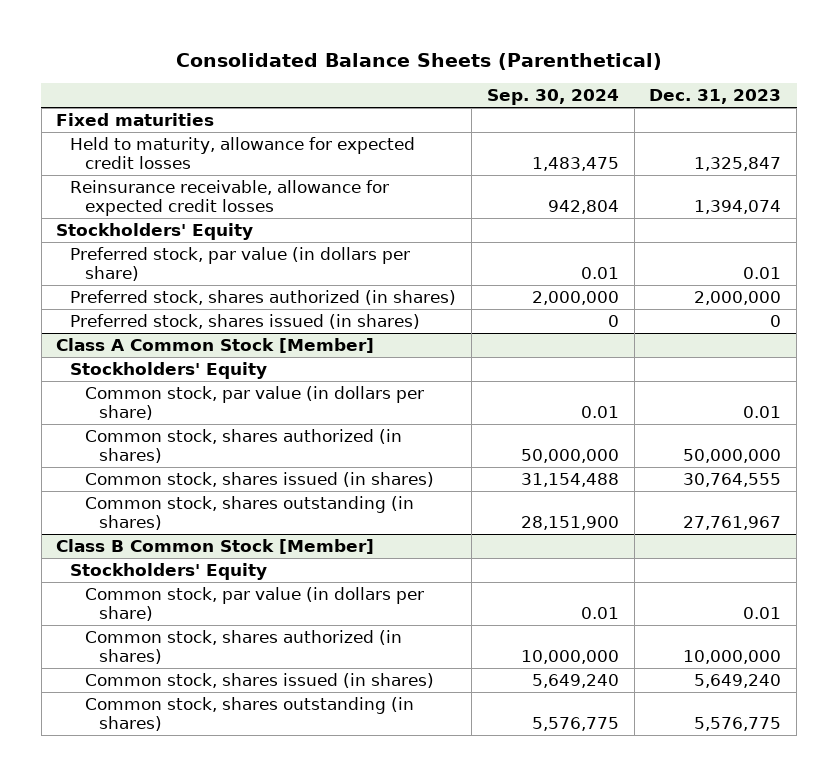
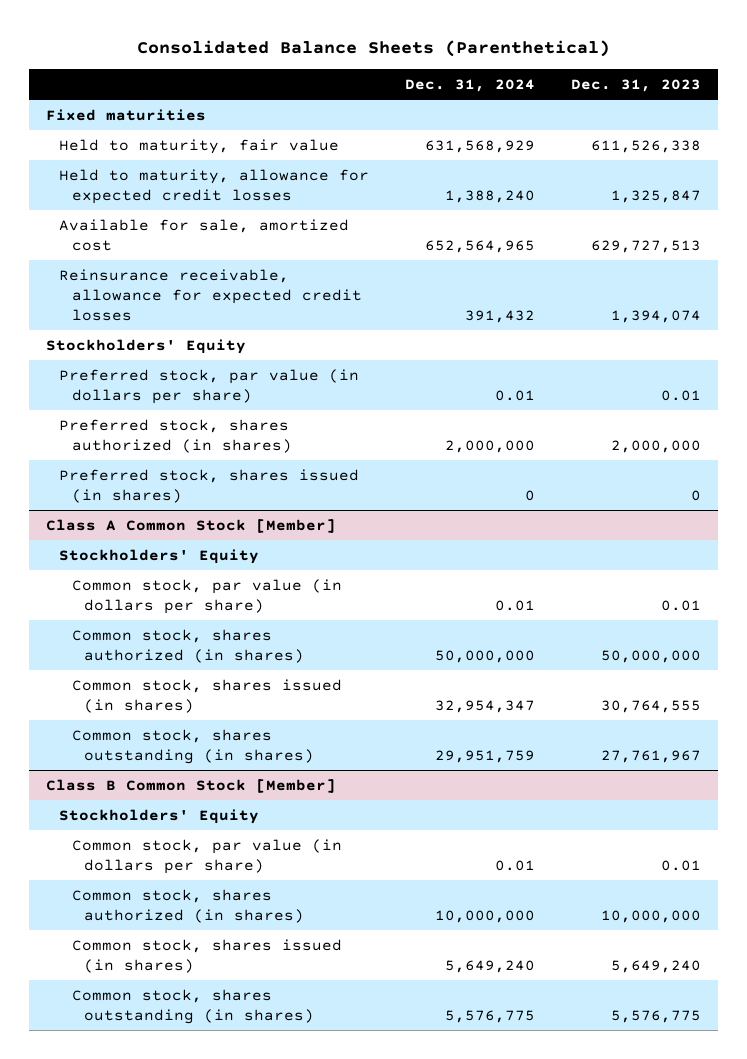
[486,88,619,105] Sep. 30, 2024 -> none
none -> [404,79,535,93] Dec. 31, 2024
none -> [59,138,340,154] Held to maturity, fair value
none -> [59,218,350,251] Available for sale, amortized cost

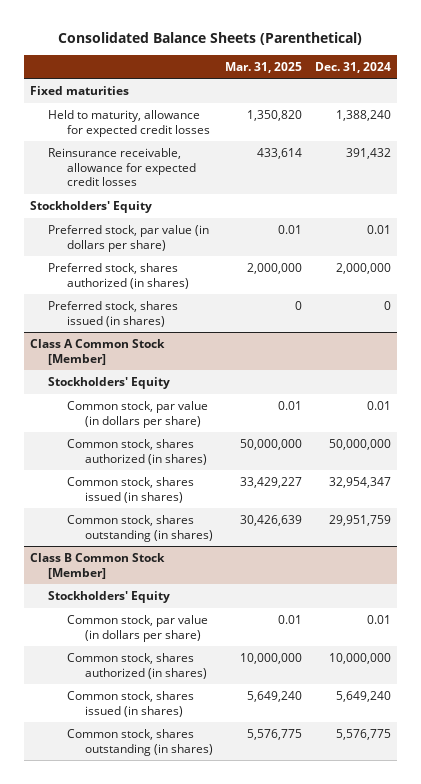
[570,79,701,93] Dec. 31, 2023 -> none
none -> [225,61,303,73] Mar. 31, 2025
[59,138,340,154] Held to maturity, fair value -> none
[59,218,350,251] Available for sale, amortized cost -> none

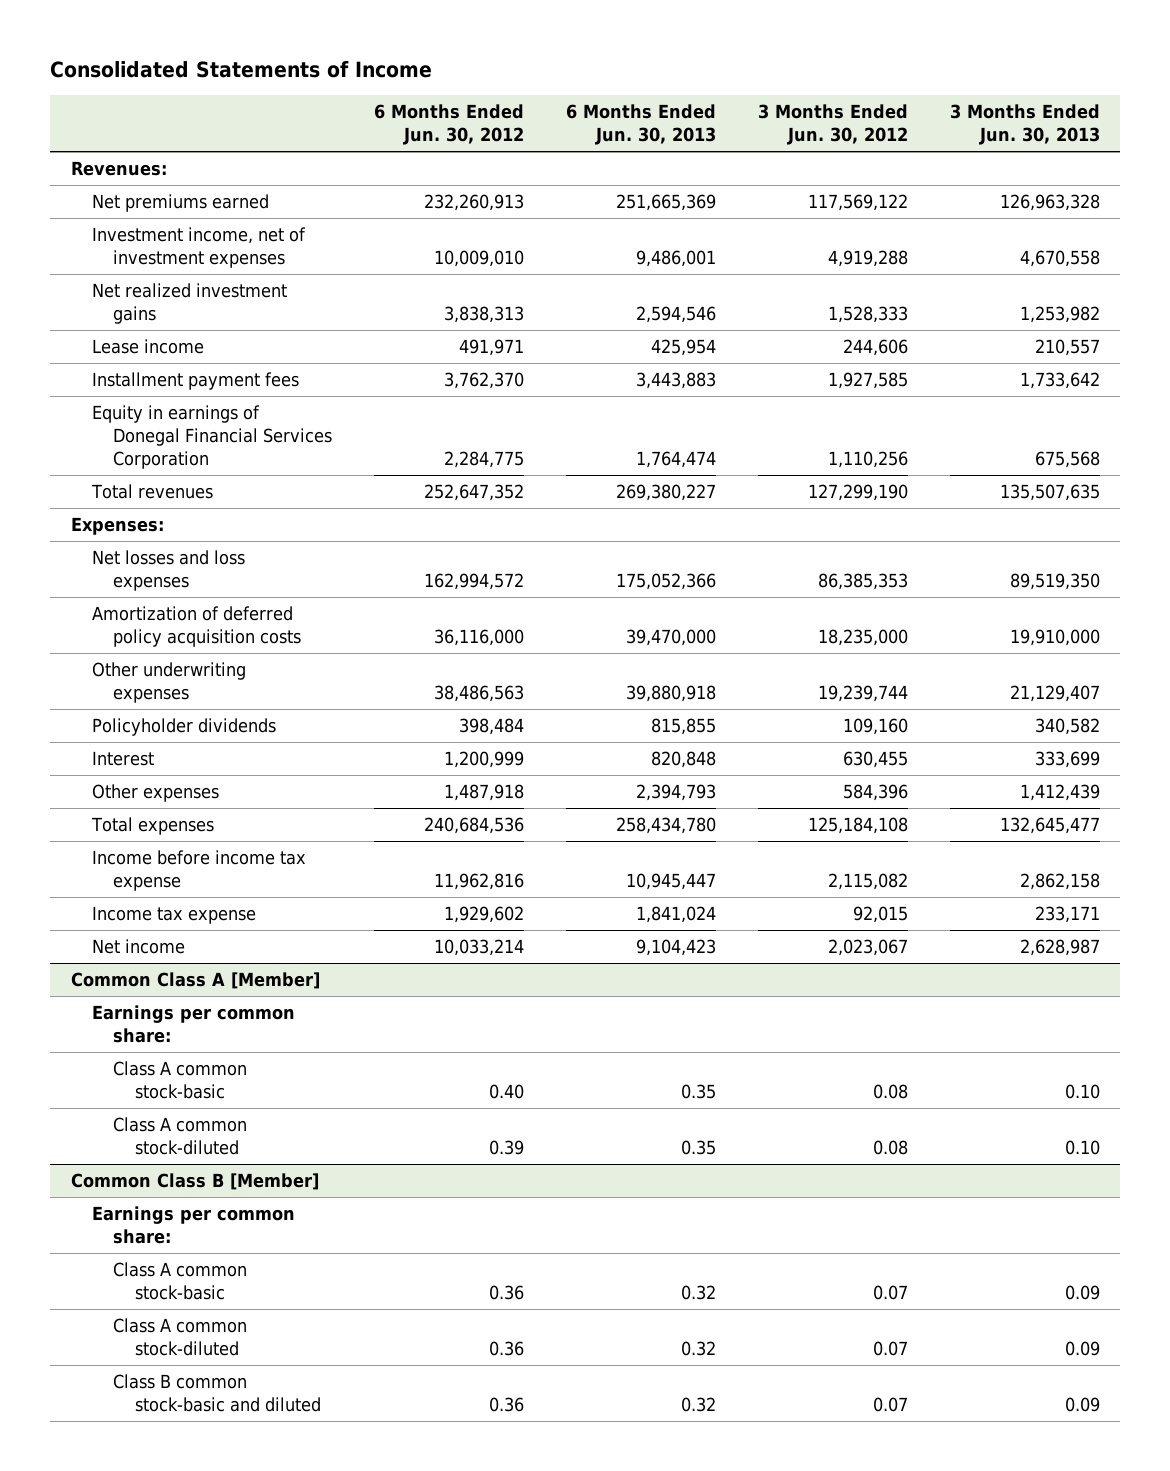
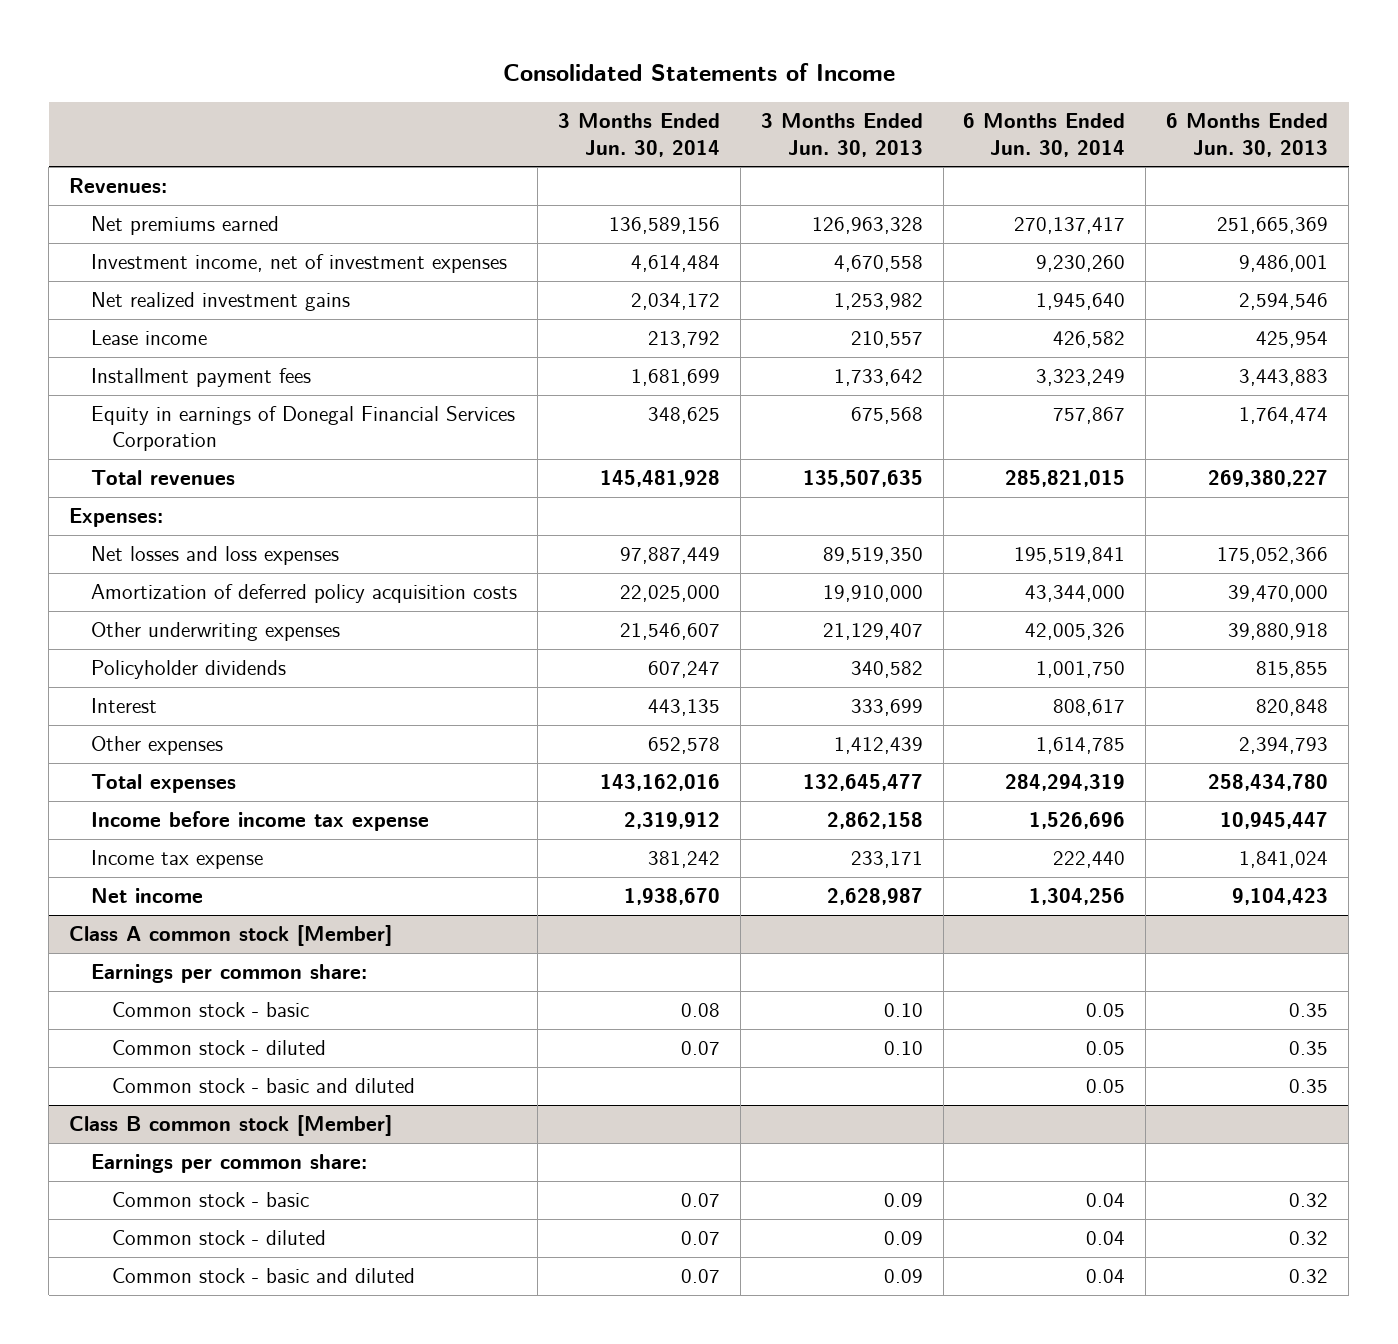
[374,104,525,146] 6 Months Ended Jun. 30, 2012 -> none
[757,104,908,146] 3 Months Ended Jun. 30, 2012 -> none
none -> [557,113,720,157] 3 Months Ended Jun. 30, 2014
none -> [963,113,1126,157] 6 Months Ended Jun. 30, 2014
[70,971,320,989] Common Class A [Member] -> [69,925,393,947] Class A common stock [Member]
[113,1060,248,1099] Class A common stock-basic -> [112,1002,310,1018] Common stock - basic
[113,1116,248,1155] Class A common stock-diluted -> [112,1040,327,1056] Common stock - diluted
none -> [112,1078,416,1094] Common stock - basic and diluted
[70,1172,319,1190] Common Class B [Member] -> [69,1115,393,1137] Class B common stock [Member]
[113,1261,248,1300] Class A common stock-basic -> [112,1192,310,1208] Common stock - basic
[113,1317,248,1356] Class A common stock-diluted -> [112,1230,327,1246] Common stock - diluted
[113,1373,321,1412] Class B common stock-basic and diluted -> [112,1268,416,1284] Common stock - basic and diluted

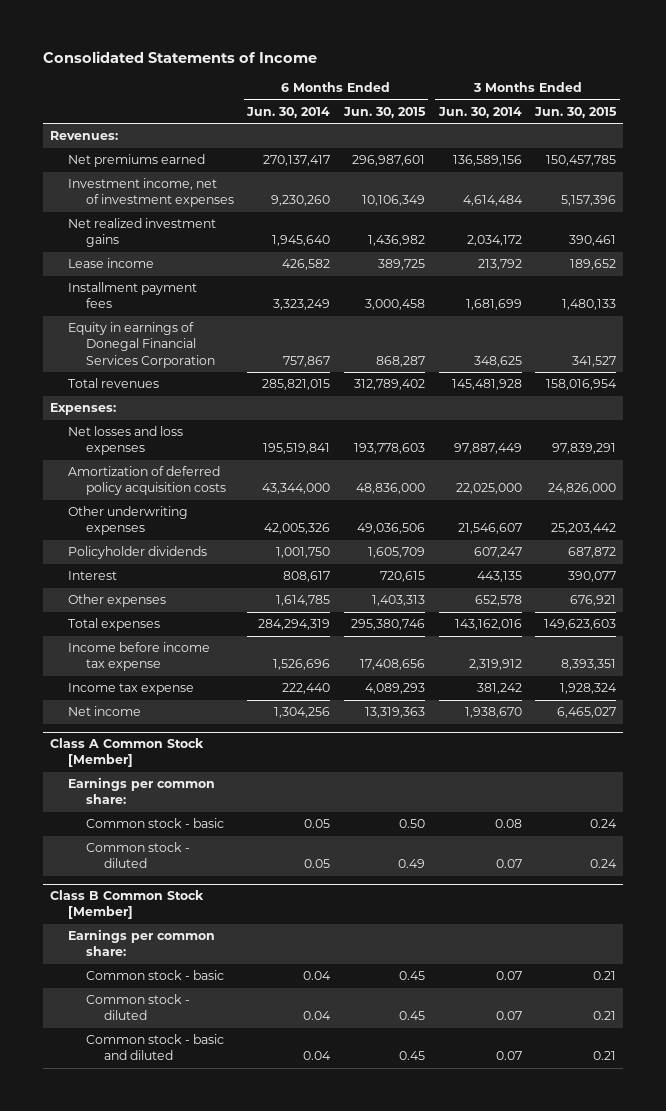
[760,113,923,157] 3 Months Ended Jun. 30, 2013 -> none
[1166,113,1329,157] 6 Months Ended Jun. 30, 2013 -> none
none -> [343,106,427,118] Jun. 30, 2015
none -> [534,106,618,118] Jun. 30, 2015
[69,925,393,947] Class A common stock [Member] -> [49,738,204,768] Class A Common Stock [Member]
[112,1078,416,1094] Common stock - basic and diluted -> none
[69,1115,393,1137] Class B common stock [Member] -> [49,890,204,920] Class B Common Stock [Member]

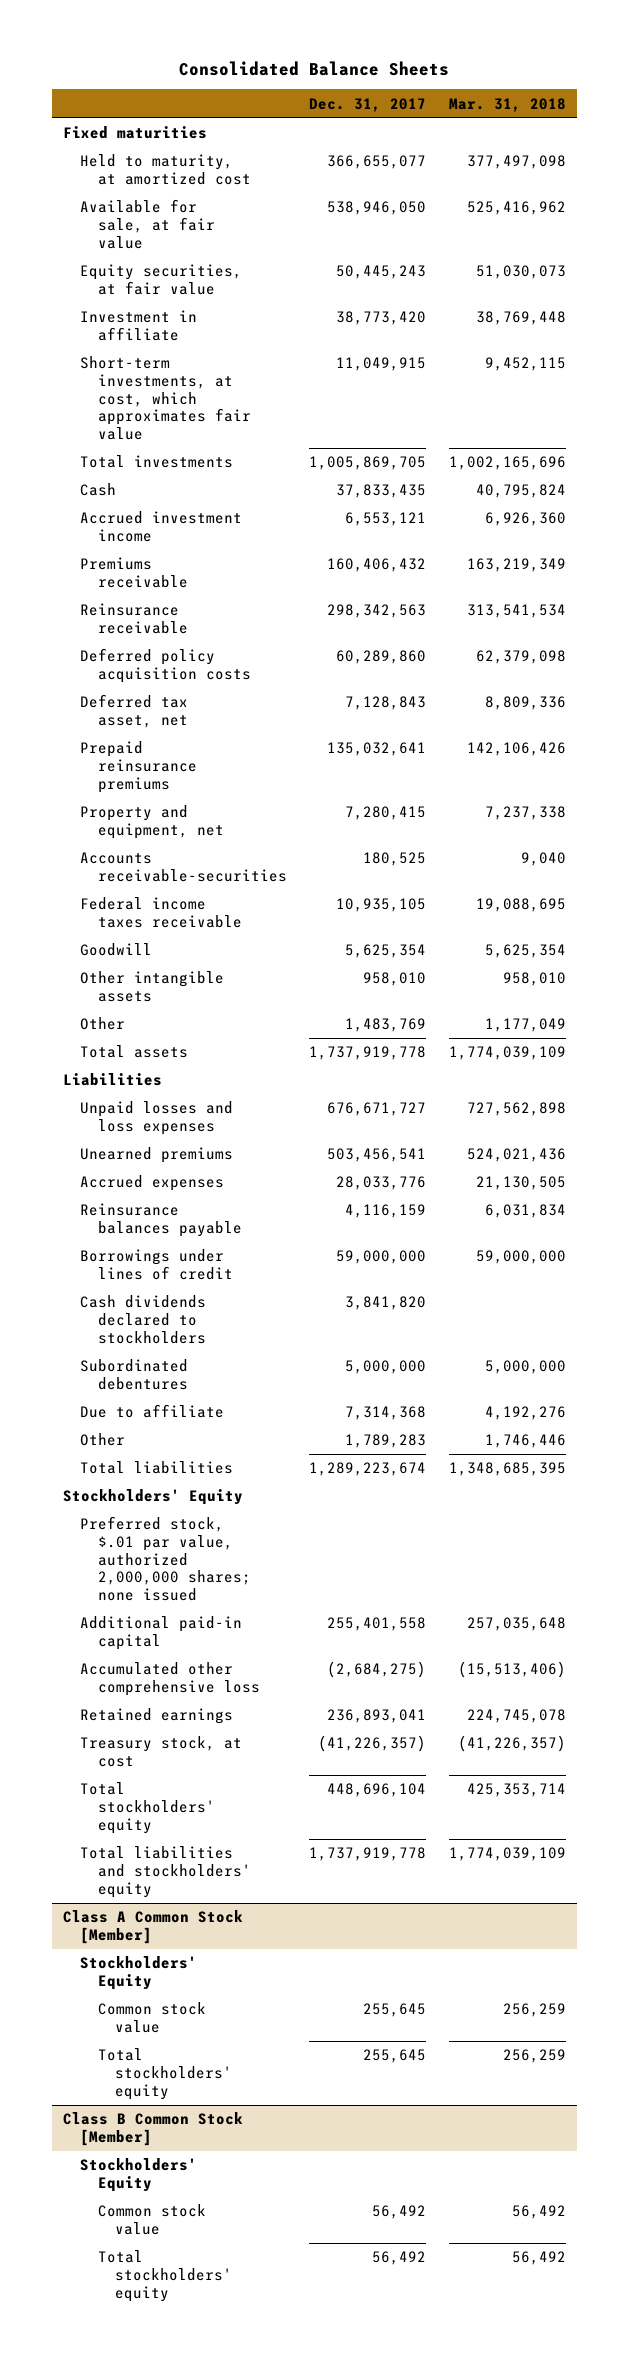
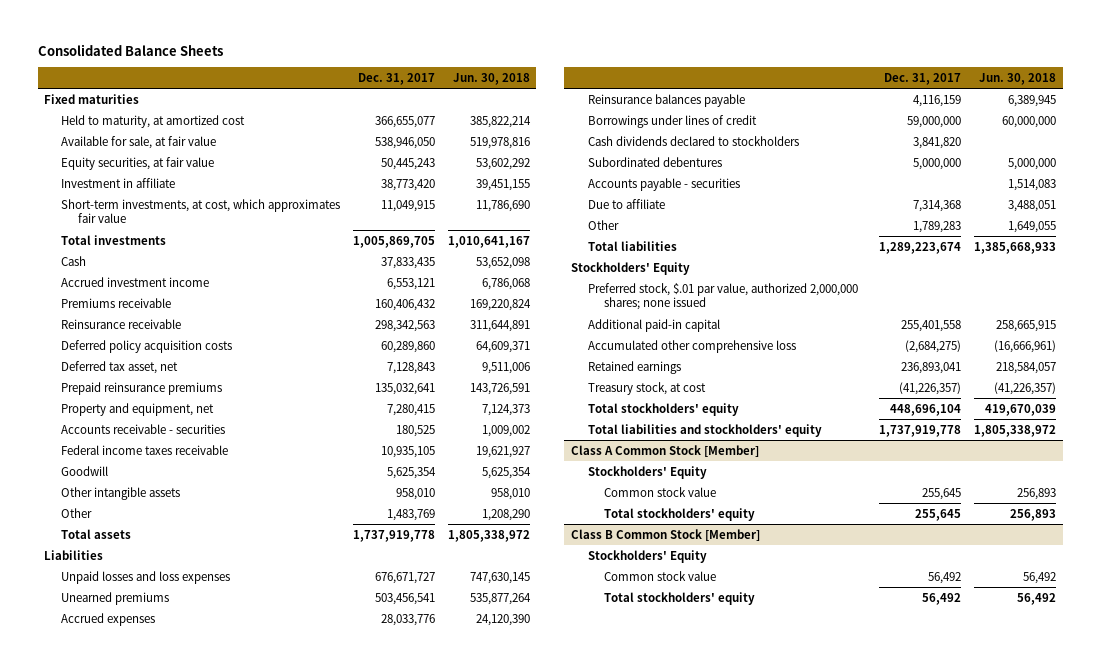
[448,97,566,112] Mar. 31, 2018 -> none
none -> [452,72,530,85] Jun. 30, 2018
[80,852,287,883] Accounts receivable-securities -> [61,423,226,434] Accounts receivable - securities
none -> [587,177,740,191] Accounts payable - securities

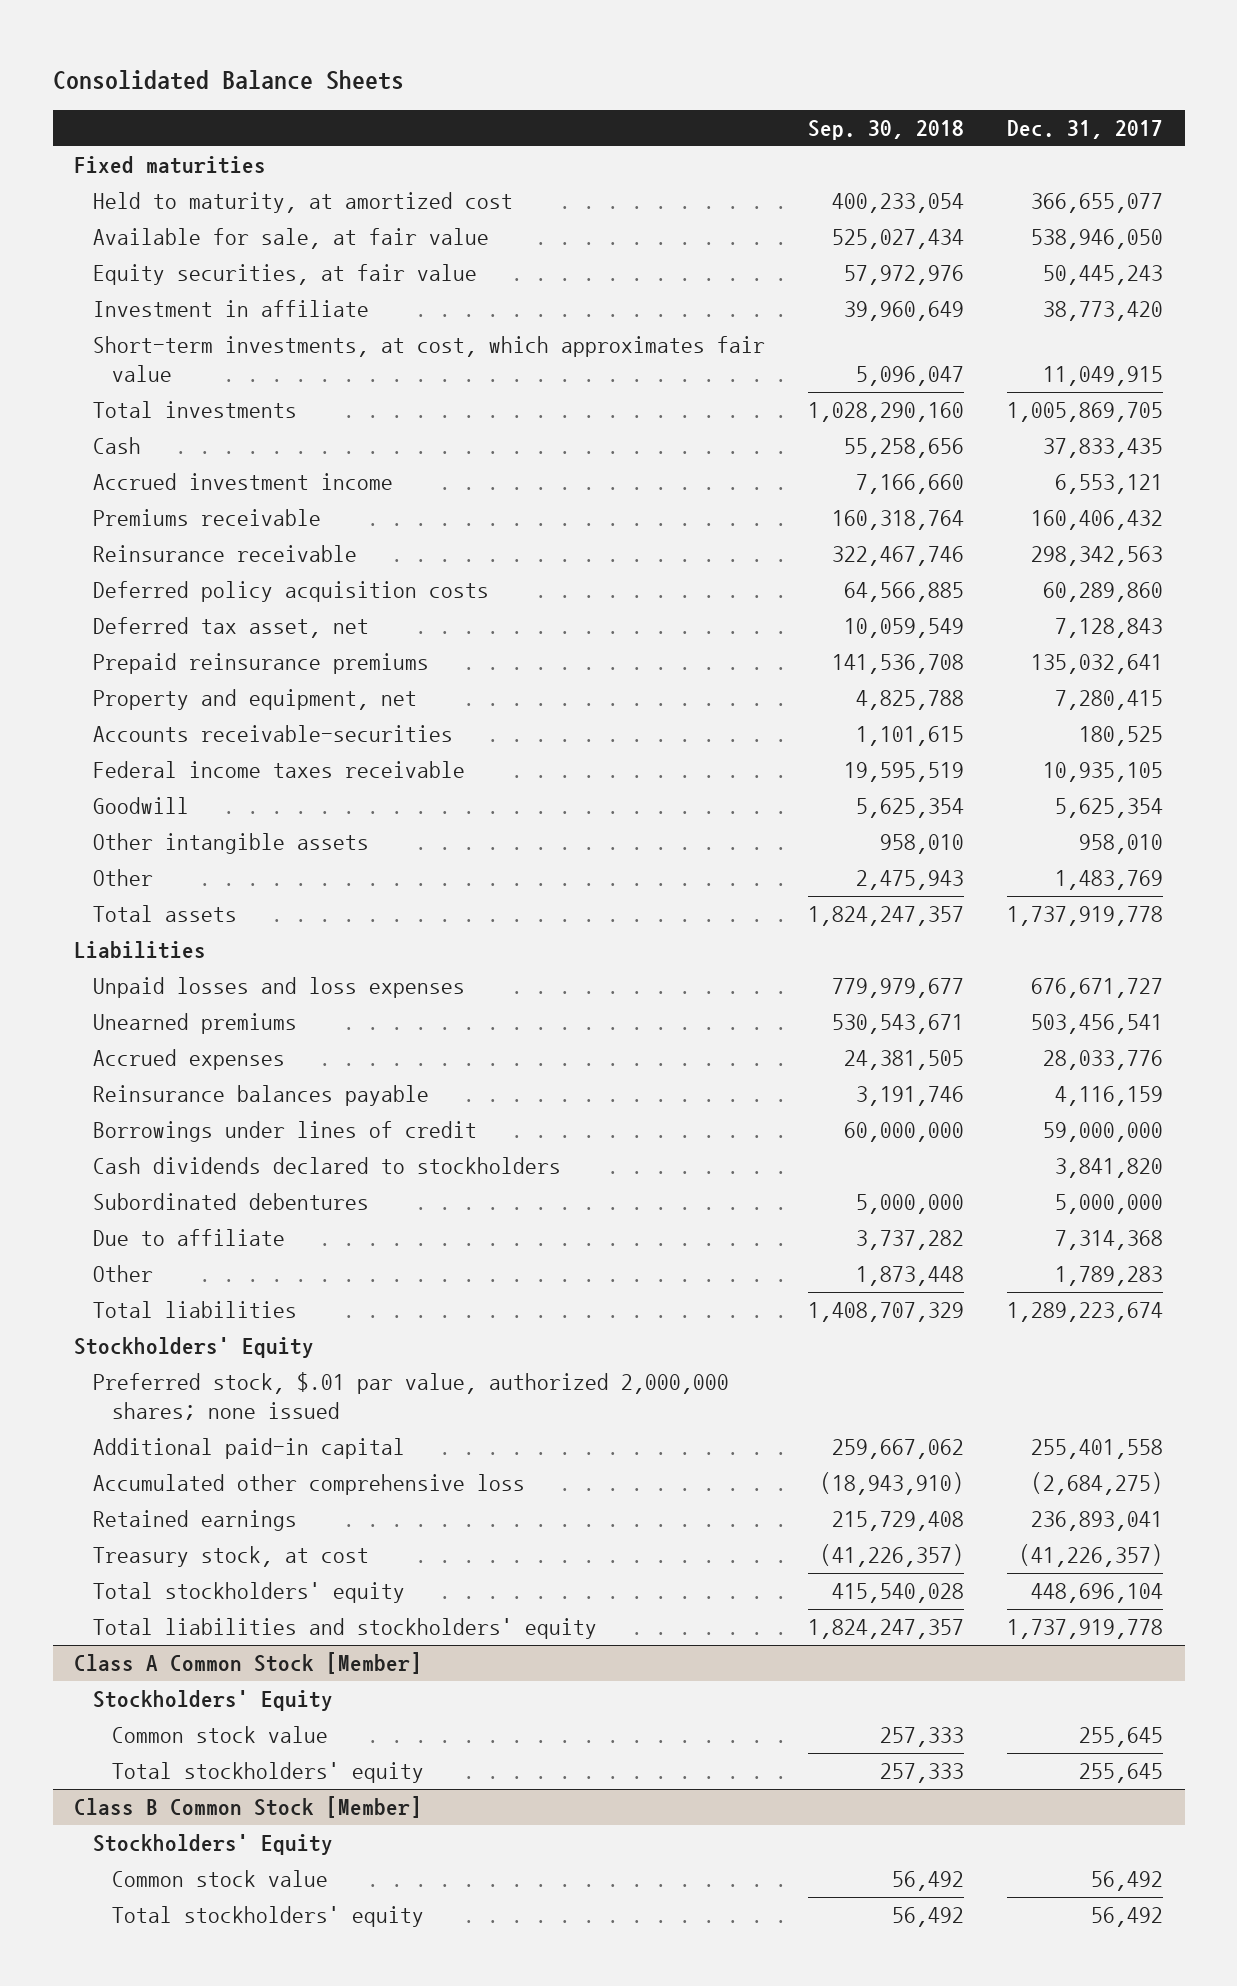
[452,72,530,85] Jun. 30, 2018 -> none
none -> [808,120,965,141] Sep. 30, 2018
[61,423,226,434] Accounts receivable - securities -> [93,725,454,743] Accounts receivable-securities
[587,177,740,191] Accounts payable - securities -> none

